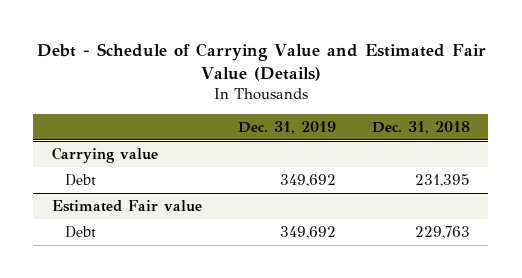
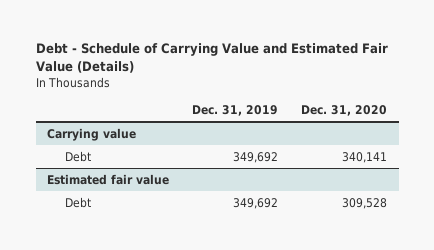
[372,121,471,135] Dec. 31, 2018 -> none
none -> [301,104,388,116] Dec. 31, 2020
[51,199,202,212] Estimated Fair value -> [47,173,170,185] Estimated fair value

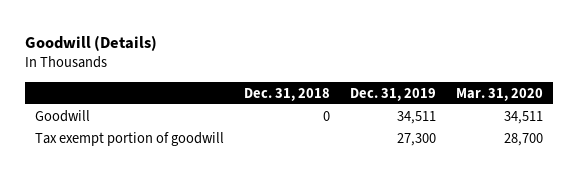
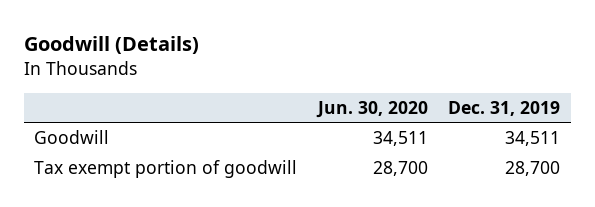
[244,87,331,101] Dec. 31, 2018 -> none
[455,87,543,101] Mar. 31, 2020 -> none
none -> [315,100,428,118] Jun. 30, 2020
[397,132,437,146] 27,300 -> [505,161,561,177] 28,700

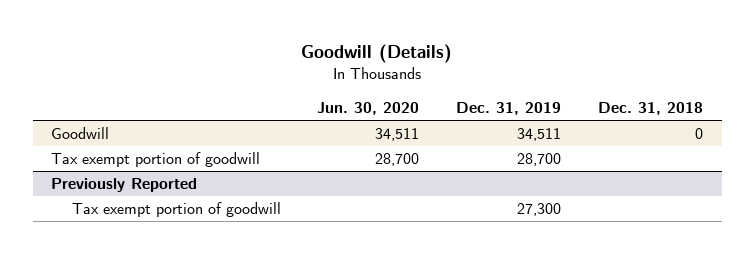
none -> [598,102,704,116] Dec. 31, 2018
none -> [51,178,198,193] Previously Reported
none -> [71,202,281,218] Tax exempt portion of goodwill

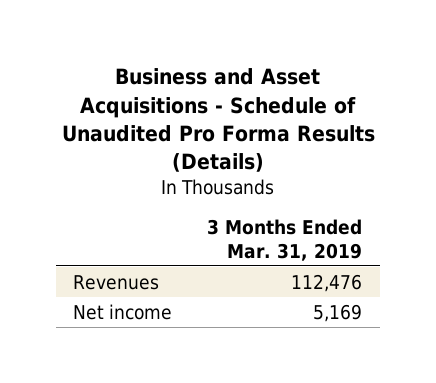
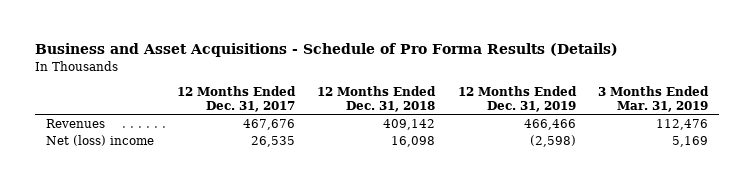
[61,68,375,173] Business and Asset Acquisitions - Schedule of Unaudited Pro Forma Results (Details) -> [35,43,619,58] Business and Asset Acquisitions - Schedule of Pro Forma Results (Details)
none -> [176,85,296,113] 12 Months Ended Dec. 31, 2017
none -> [317,85,437,113] 12 Months Ended Dec. 31, 2018
none -> [457,85,577,113] 12 Months Ended Dec. 31, 2019
[73,303,173,320] Net income -> [46,135,155,147] Net (loss) income

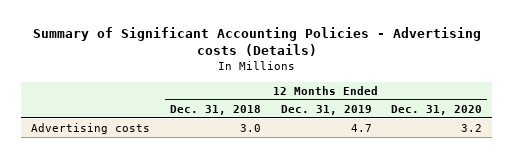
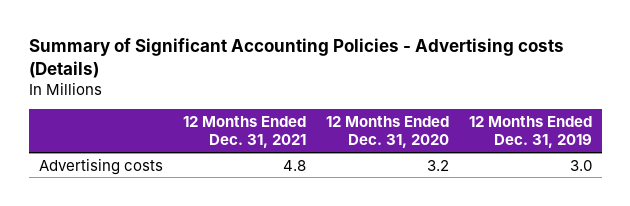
[169,104,261,115] Dec. 31, 2018 -> none
none -> [182,115,306,149] 12 Months Ended Dec. 31, 2021
[350,124,372,133] 4.7 -> [569,159,592,171] 3.0

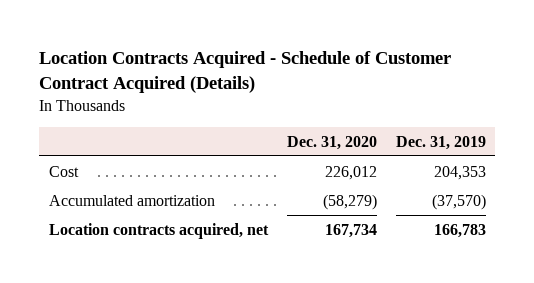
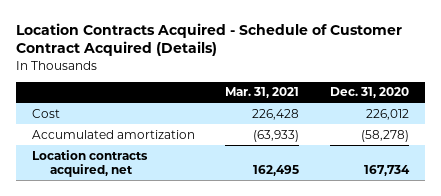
[395,135,486,150] Dec. 31, 2019 -> none
none -> [225,87,300,99] Mar. 31, 2021
[322,193,377,210] (58,279) -> [361,129,410,142] (58,278)

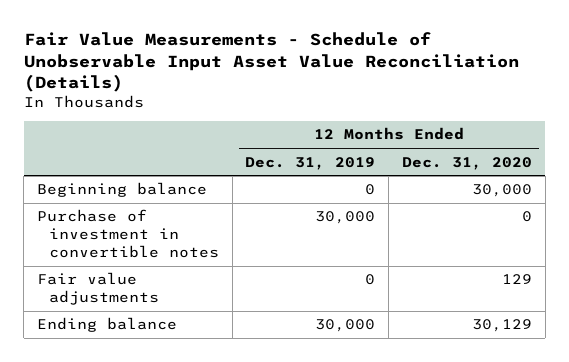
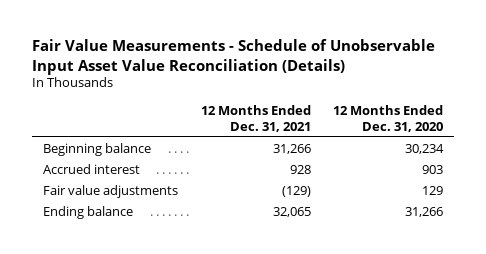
[245,156,376,170] Dec. 31, 2019 -> none
none -> [200,104,311,132] 12 Months Ended Dec. 31, 2021
[36,209,219,259] Purchase of investment in convertible notes -> none
[471,184,532,198] 30,000 -> [405,143,445,154] 30,234
none -> [42,163,140,174] Accrued interest
[471,319,532,333] 30,129 -> [405,206,444,217] 31,266

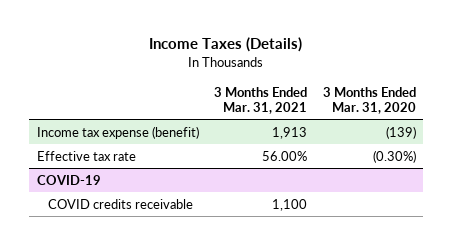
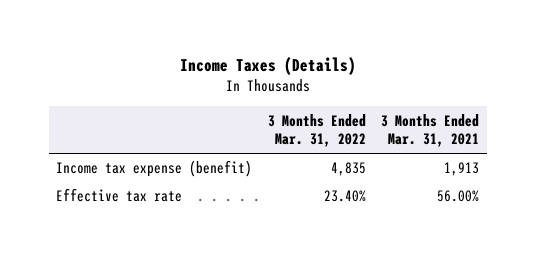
[322,86,416,115] 3 Months Ended Mar. 31, 2020 -> none
none -> [267,113,366,148] 3 Months Ended Mar. 31, 2022
[36,174,101,185] COVID-19 -> none
[48,198,194,209] COVID credits receivable -> none

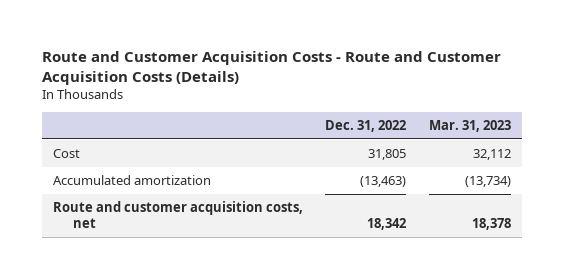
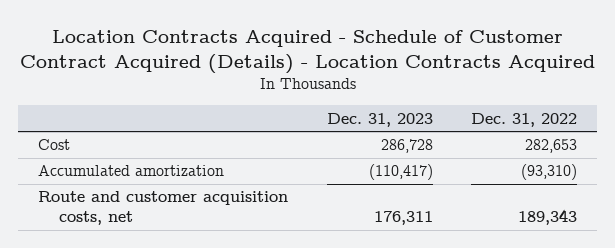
[41,50,501,85] Route and Customer Acquisition Costs - Route and Customer Acquisition Costs (Details) -> [19,29,595,74] Location Contracts Acquired - Schedule of Customer Contract Acquired (Details) - Location Contracts Acquired
[428,120,511,133] Mar. 31, 2023 -> none
none -> [326,112,433,127] Dec. 31, 2023
[368,148,407,160] 31,805 -> [525,139,578,154] 282,653
[360,175,407,187] (13,463) -> [521,164,578,181] (93,310)
[367,218,407,231] 18,342 -> [518,209,578,226] 189,343

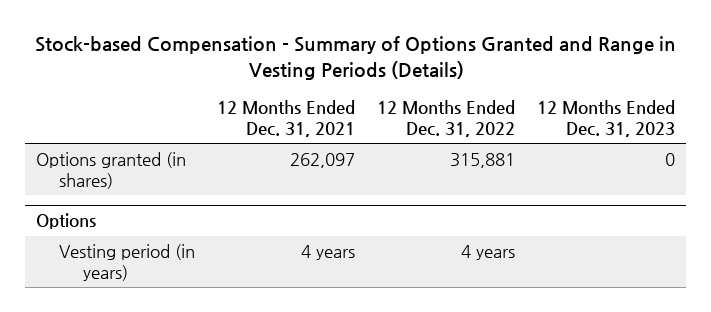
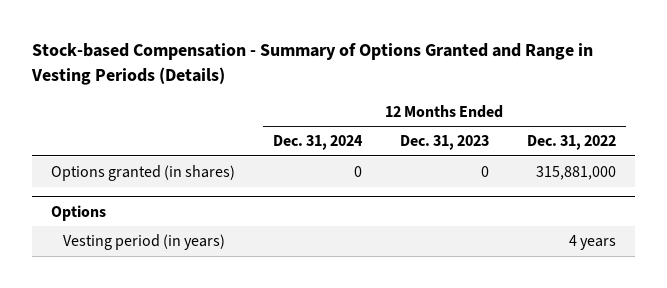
[217,100,356,137] 12 Months Ended Dec. 31, 2021 -> none
none -> [272,135,363,151] Dec. 31, 2024
[450,153,516,169] 315,881 -> [536,166,617,181] 315,881,000

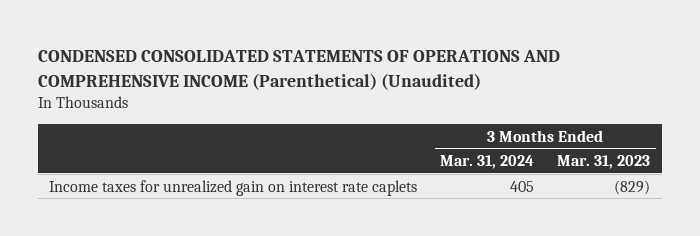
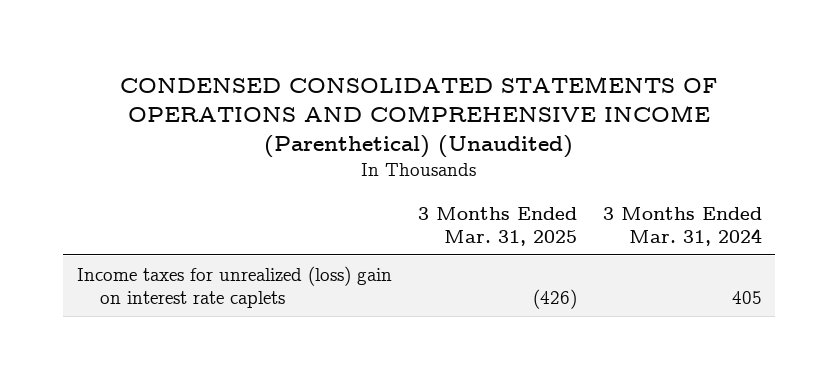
[557,155,651,170] Mar. 31, 2023 -> none
none -> [417,206,577,246] 3 Months Ended Mar. 31, 2025
[49,179,418,196] Income taxes for unrealized gain on interest rate caplets -> [76,265,392,308] Income taxes for unrealized (loss) gain on interest rate caplets

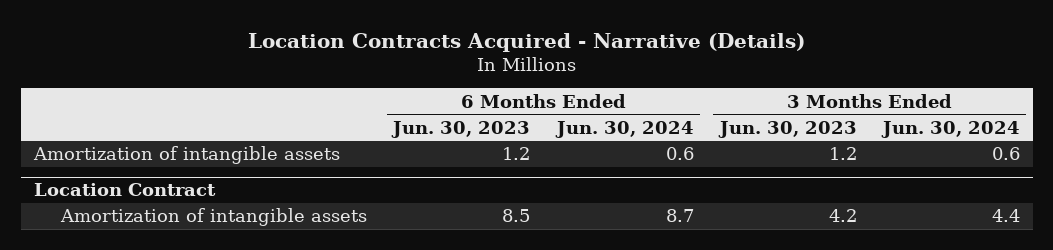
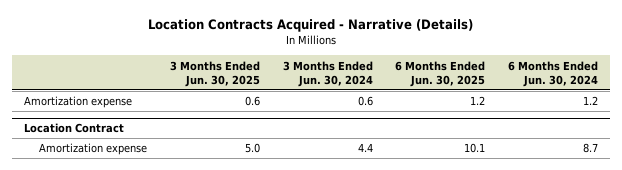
[391,120,531,138] Jun. 30, 2023 -> none
[717,120,857,138] Jun. 30, 2023 -> none
none -> [169,60,260,87] 3 Months Ended Jun. 30, 2025
none -> [395,60,486,87] 6 Months Ended Jun. 30, 2025
[32,146,340,165] Amortization of intangible assets -> [23,96,132,109] Amortization expense
[665,147,694,161] 0.6 -> [583,96,599,106] 1.2
[60,208,368,227] Amortization of intangible assets -> [38,143,147,156] Amortization expense

